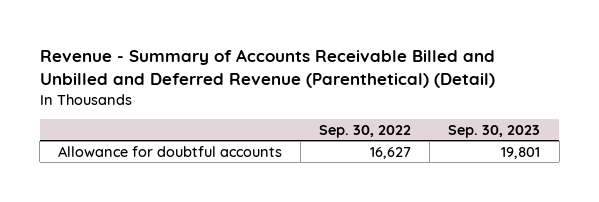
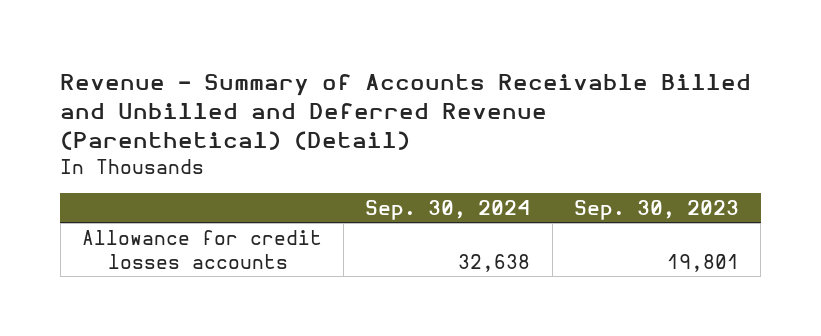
[319,124,412,138] Sep. 30, 2022 -> none
none -> [365,199,531,220] Sep. 30, 2024
[58,145,283,157] Allowance for doubtful accounts -> [81,230,322,269] Allowance for credit losses accounts

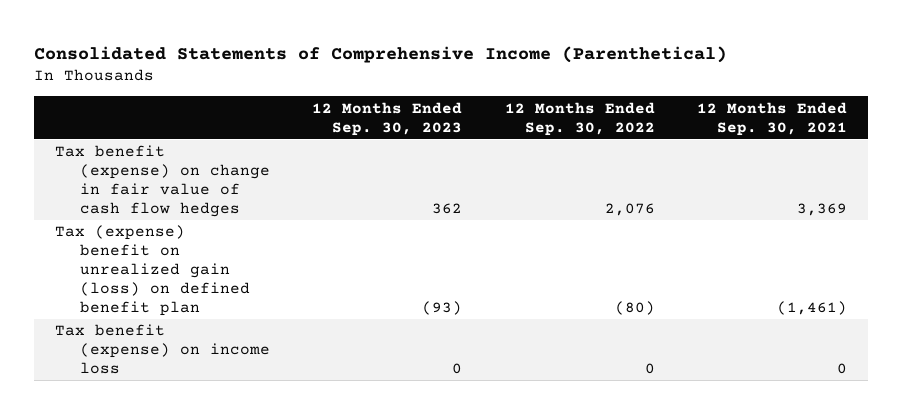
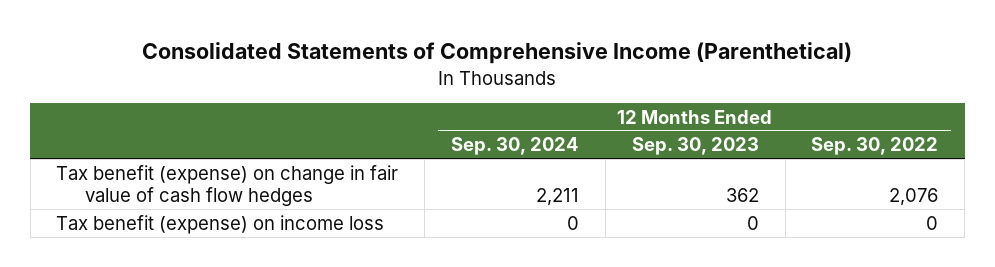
[696,101,847,136] 12 Months Ended Sep. 30, 2021 -> none
none -> [451,137,580,156] Sep. 30, 2024
[55,225,250,316] Tax (expense) benefit on unrealized gain (loss) on defined benefit plan -> none

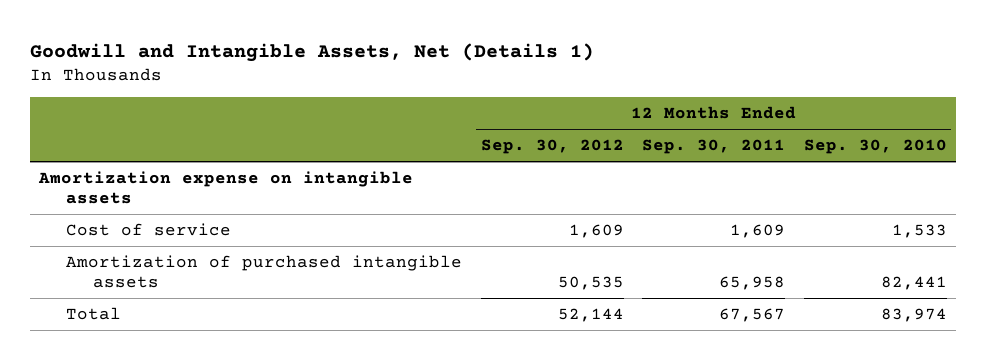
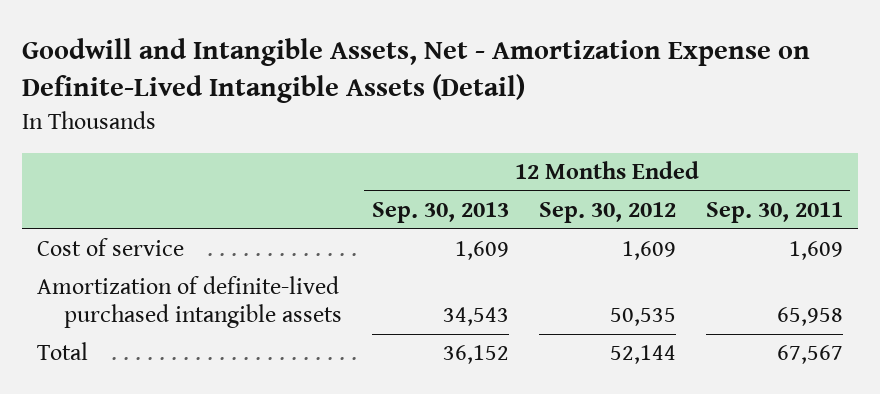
[29,42,594,62] Goodwill and Intangible Assets, Net (Details 1) -> [22,38,811,104] Goodwill and Intangible Assets, Net - Amortization Expense on Definite-Lived Intangible Assets (Detail)
[803,139,947,155] Sep. 30, 2010 -> none
none -> [371,202,509,224] Sep. 30, 2013
[38,170,414,205] Amortization expense on intangible assets -> none
[66,254,463,289] Amortization of purchased intangible assets -> [37,276,342,329] Amortization of definite-lived purchased intangible assets

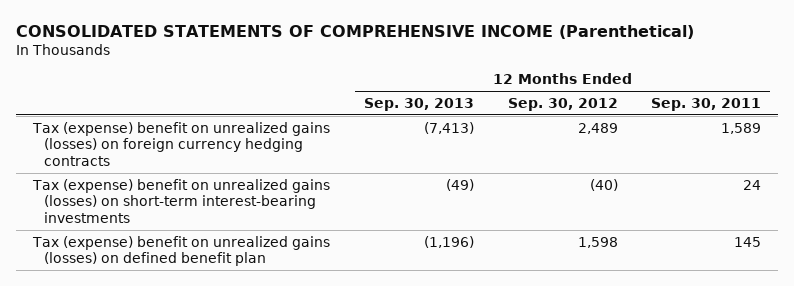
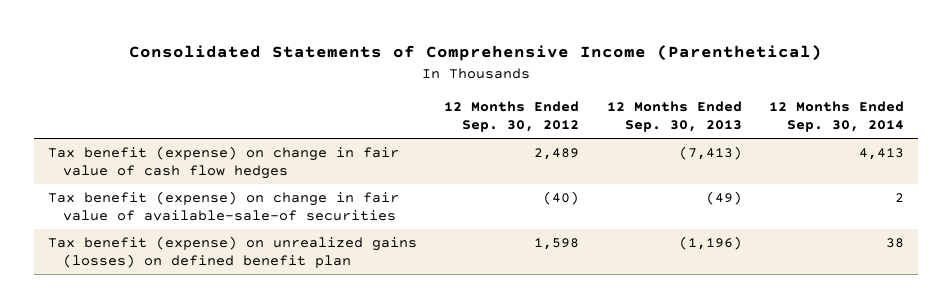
[15,24,694,39] CONSOLIDATED STATEMENTS OF COMPREHENSIVE INCOME (Parenthetical) -> [128,45,822,62] Consolidated Statements of Comprehensive Income (Parenthetical)
[651,97,762,111] Sep. 30, 2011 -> none
none -> [769,100,905,133] 12 Months Ended Sep. 30, 2014
[31,121,330,167] Tax (expense) benefit on unrealized gains (losses) on foreign currency hedging contracts -> [47,145,399,180] Tax benefit (expense) on change in fair value of cash flow hedges
[31,178,330,224] Tax (expense) benefit on unrealized gains (losses) on short-term interest-bearing investments -> [47,190,399,222] Tax benefit (expense) on change in fair value of available-sale-of securities
[31,235,330,267] Tax (expense) benefit on unrealized gains (losses) on defined benefit plan -> [47,235,417,269] Tax benefit (expense) on unrealized gains (losses) on defined benefit plan

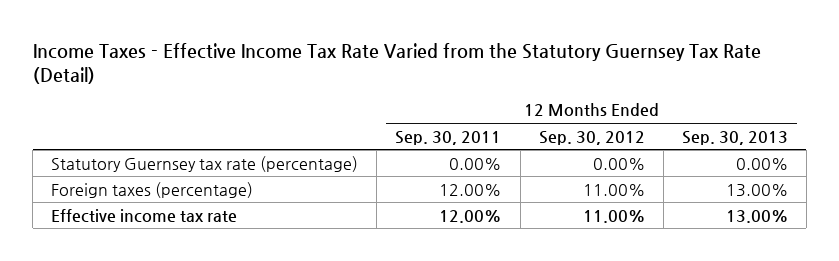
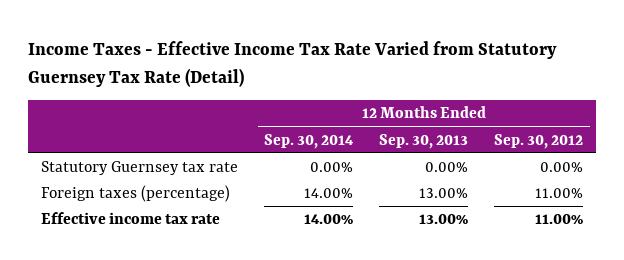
[32,42,761,85] Income Taxes - Effective Income Tax Rate Varied from the Statutory Guernsey Tax Rate (Detail) -> [28,41,558,87] Income Taxes - Effective Income Tax Rate Varied from Statutory Guernsey Tax Rate (Detail)
[395,130,502,145] Sep. 30, 2011 -> none
none -> [264,133,355,149] Sep. 30, 2014
[51,155,359,172] Statutory Guernsey tax rate (percentage) -> [41,161,239,176] Statutory Guernsey tax rate

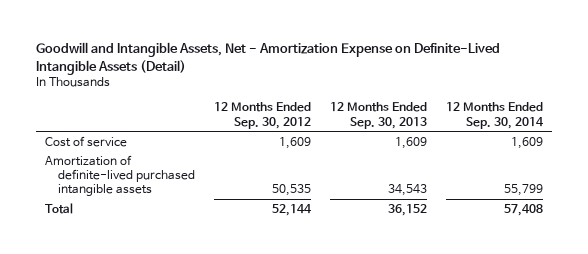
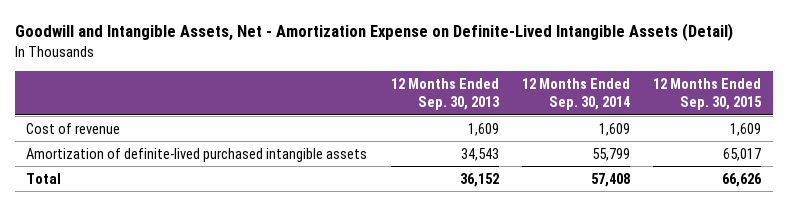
[213,102,311,129] 12 Months Ended Sep. 30, 2012 -> none
none -> [653,78,763,111] 12 Months Ended Sep. 30, 2015
[45,135,128,147] Cost of service -> [26,122,121,134] Cost of revenue

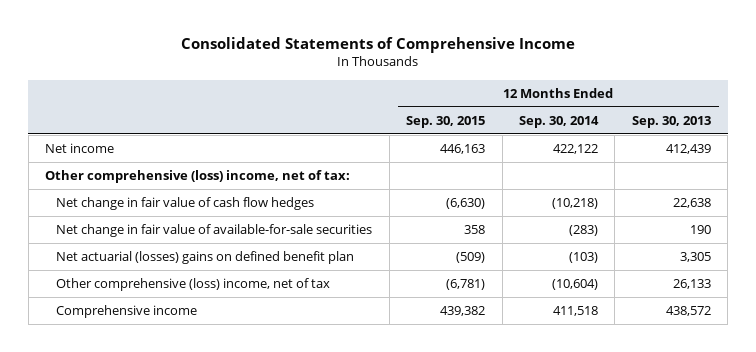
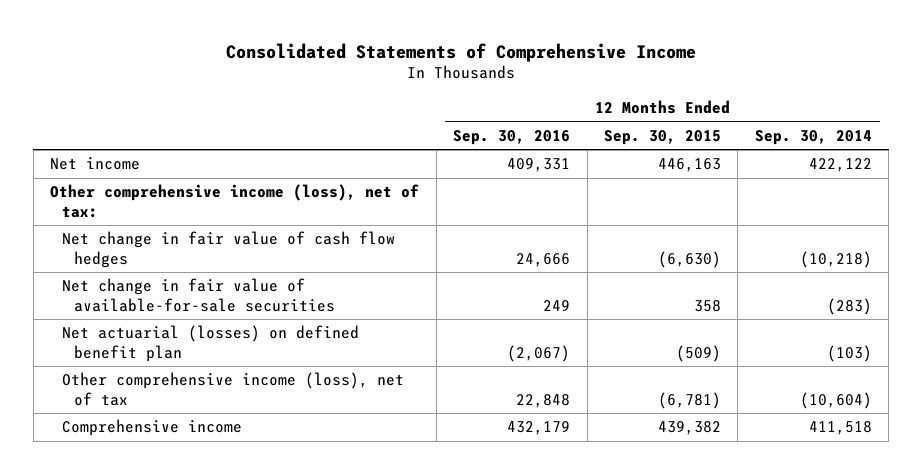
[631,115,711,128] Sep. 30, 2013 -> none
none -> [453,129,571,145] Sep. 30, 2016
[45,170,351,184] Other comprehensive (loss) income, net of tax: -> [50,184,420,218] Other comprehensive income (loss), net of tax:
[56,251,355,265] Net actuarial (losses) gains on defined benefit plan -> [62,325,360,362] Net actuarial (losses) on defined benefit plan
[56,278,331,292] Other comprehensive (loss) income, net of tax -> [62,372,405,406] Other comprehensive income (loss), net of tax

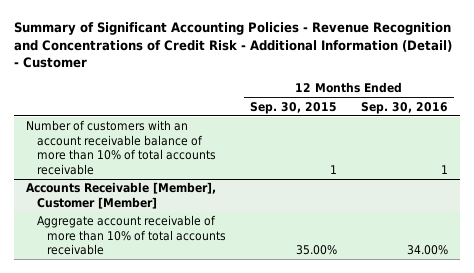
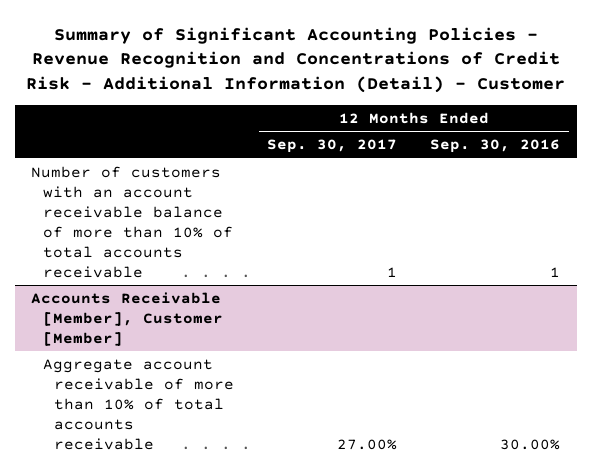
[250,101,338,114] Sep. 30, 2015 -> none
none -> [267,139,398,154] Sep. 30, 2017
[406,245,448,256] 34.00% -> [500,438,561,450] 30.00%

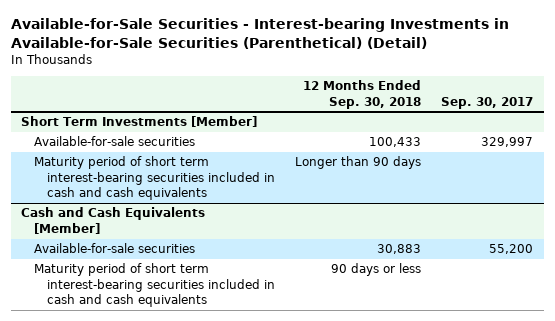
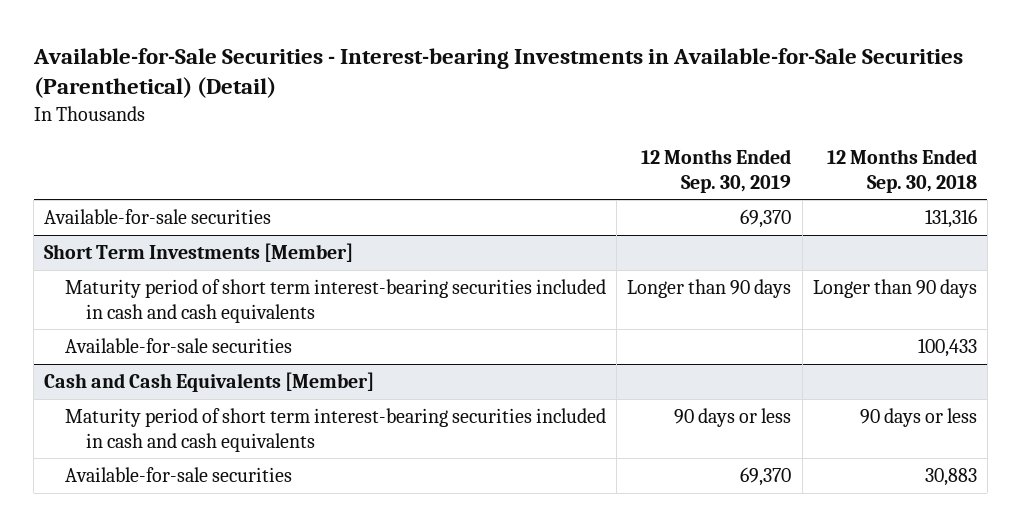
[441,96,534,109] Sep. 30, 2017 -> none
none -> [641,149,792,193] 12 Months Ended Sep. 30, 2019
none -> [44,209,272,225] Available-for-sale securities
[33,136,195,147] Available-for-sale securities -> [65,338,293,354] Available-for-sale securities
[33,243,195,254] Available-for-sale securities -> [65,467,293,483] Available-for-sale securities

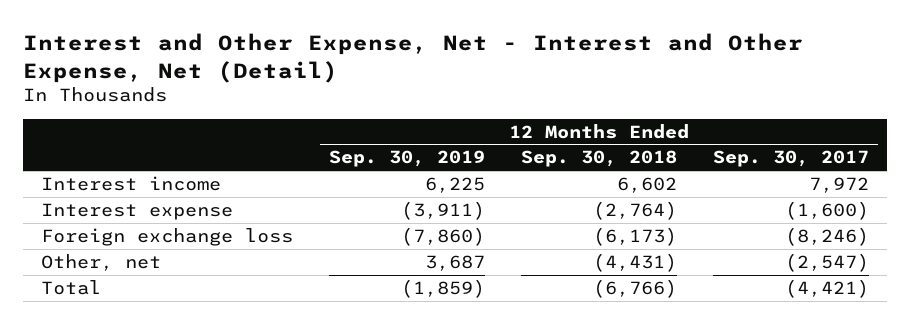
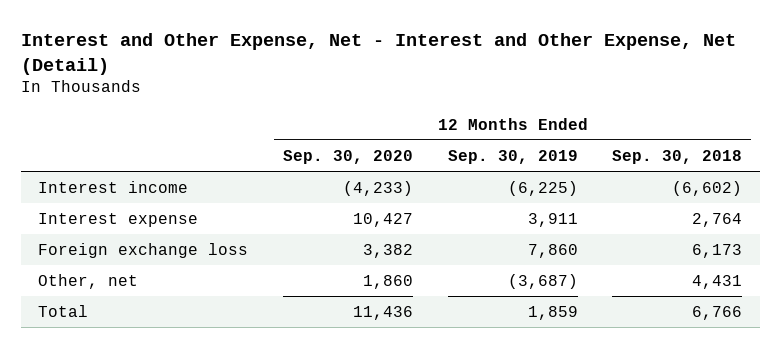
[712,150,869,168] Sep. 30, 2017 -> none
none -> [282,150,413,165] Sep. 30, 2020
[424,176,485,193] 6,225 -> [507,181,578,197] (6,225)
[616,176,677,193] 6,602 -> [672,181,743,197] (6,602)
[400,200,485,220] (3,911) -> [527,213,578,228] 3,911
[592,200,677,220] (2,764) -> [692,213,743,228] 2,764
[400,226,485,246] (7,860) -> [527,244,578,259] 7,860
[592,226,677,246] (6,173) -> [692,244,743,259] 6,173
[424,254,485,271] 3,687 -> [507,274,578,290] (3,687)
[592,252,677,272] (4,431) -> [692,275,743,290] 4,431
[400,278,485,298] (1,859) -> [527,306,578,321] 1,859
[592,278,677,298] (6,766) -> [692,306,743,321] 6,766

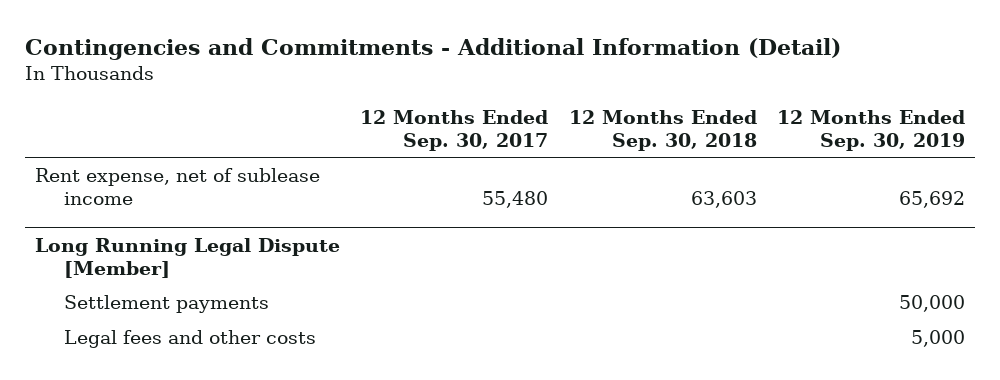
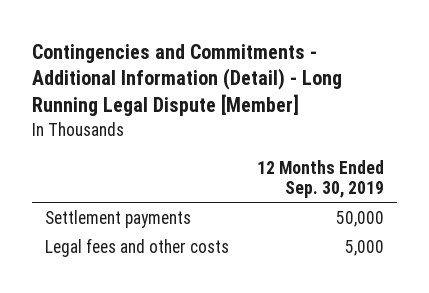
[24,37,841,60] Contingencies and Commitments - Additional Information (Detail) -> [31,43,342,117] Contingencies and Commitments - Additional Information (Detail) - Long Running Legal Dispute [Member]
[360,109,549,151] 12 Months Ended Sep. 30, 2017 -> none
[568,109,757,151] 12 Months Ended Sep. 30, 2018 -> none
[34,168,320,206] Rent expense, net of sublease income -> none
[34,237,340,278] Long Running Legal Dispute [Member] -> none

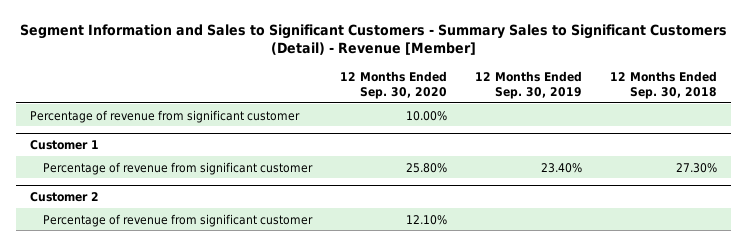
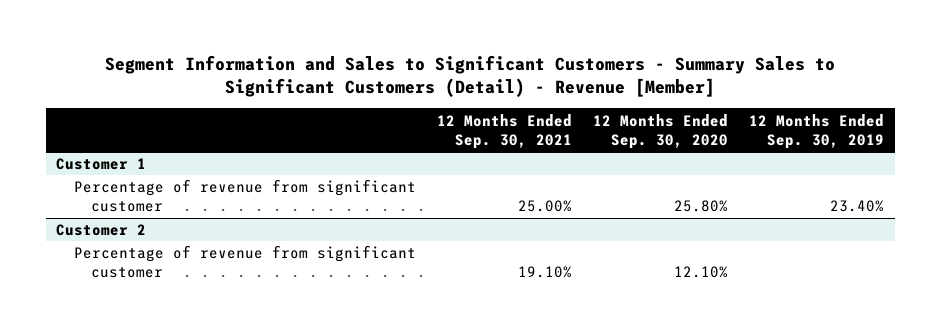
[610,70,718,99] 12 Months Ended Sep. 30, 2018 -> none
none -> [436,113,572,149] 12 Months Ended Sep. 30, 2021
[29,109,300,123] Percentage of revenue from significant customer -> none

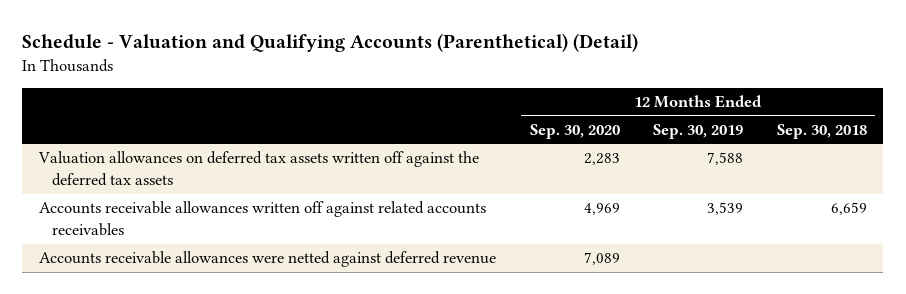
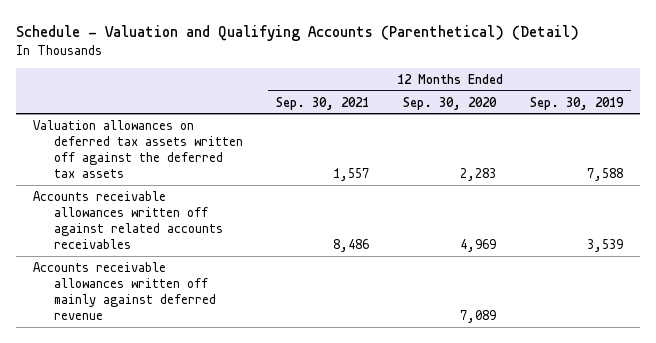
[776,123,867,139] Sep. 30, 2018 -> none
none -> [276,96,370,110] Sep. 30, 2021
[39,251,497,268] Accounts receivable allowances were netted against deferred revenue -> [33,261,216,321] Accounts receivable allowances written off mainly against deferred revenue

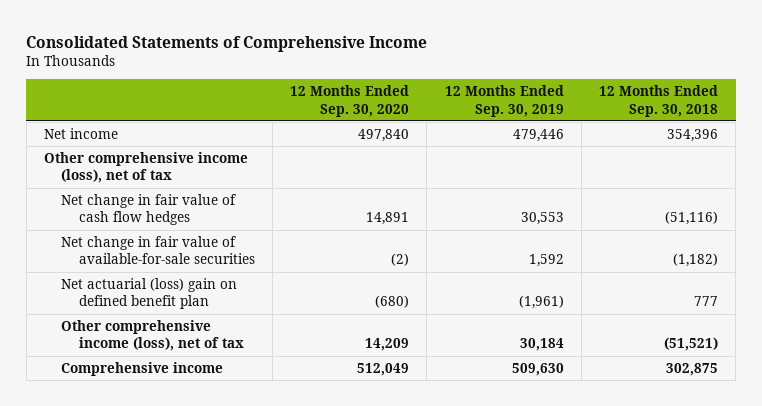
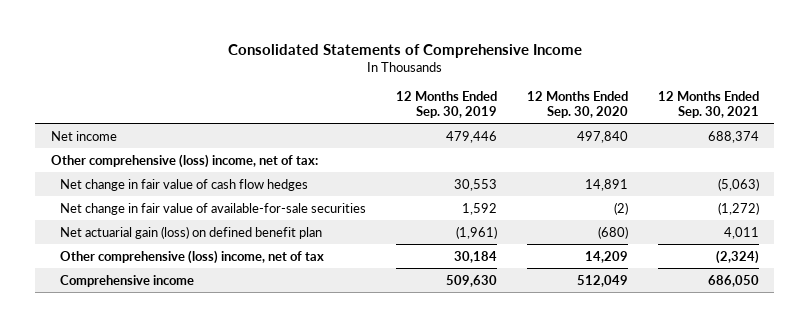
[599,85,719,117] 12 Months Ended Sep. 30, 2018 -> none
none -> [658,90,760,118] 12 Months Ended Sep. 30, 2021
[44,152,249,184] Other comprehensive income (loss), net of tax -> [50,153,318,168] Other comprehensive (loss) income, net of tax:
[61,278,238,310] Net actuarial (loss) gain on defined benefit plan -> [59,225,322,239] Net actuarial gain (loss) on defined benefit plan
[61,320,244,352] Other comprehensive income (loss), net of tax -> [59,249,324,264] Other comprehensive (loss) income, net of tax

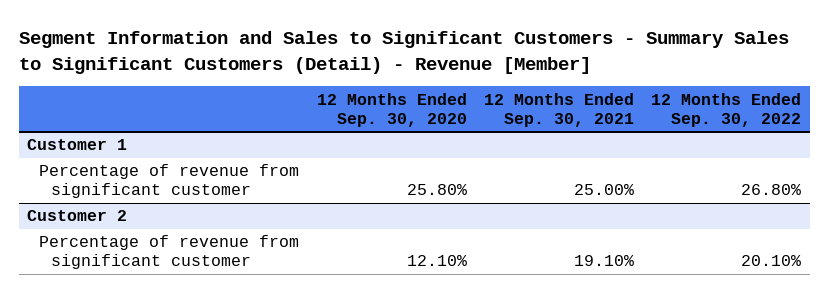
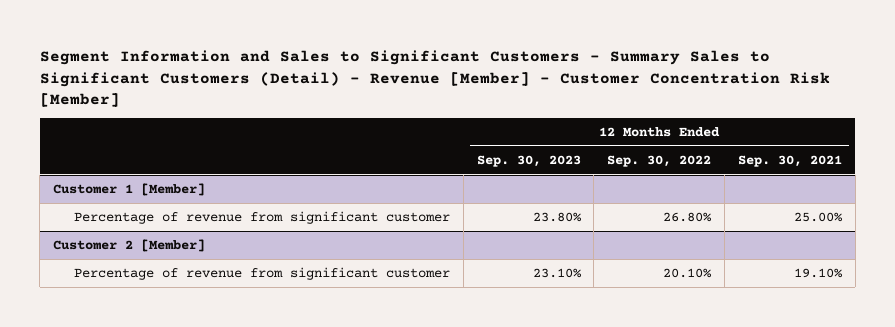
[18,31,789,74] Segment Information and Sales to Significant Customers - Summary Sales to Significant Customers (Detail) - Revenue [Member] -> [39,50,830,108] Segment Information and Sales to Significant Customers - Summary Sales to Significant Customers (Detail) - Revenue [Member] - Customer Concentration Risk [Member]
[316,92,467,127] 12 Months Ended Sep. 30, 2020 -> none
none -> [476,154,581,167] Sep. 30, 2023
[27,139,128,151] Customer 1 -> [53,182,206,196] Customer 1 [Member]
[27,210,128,222] Customer 2 -> [53,238,206,252] Customer 2 [Member]

